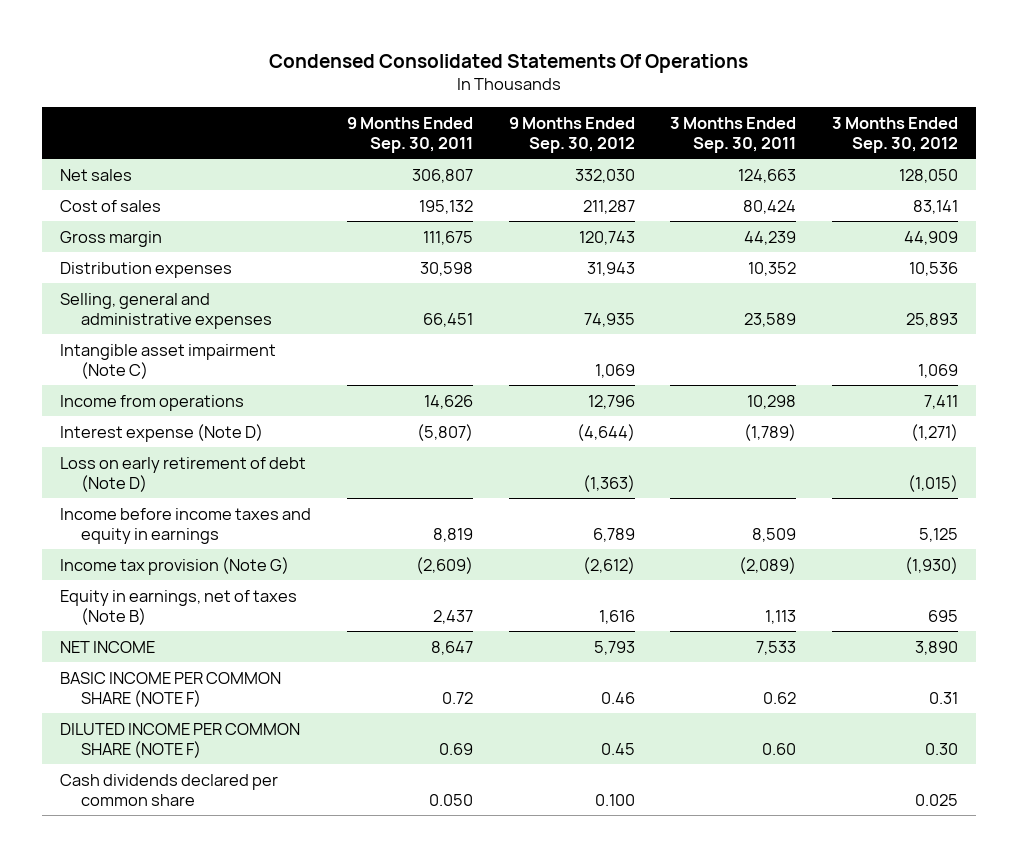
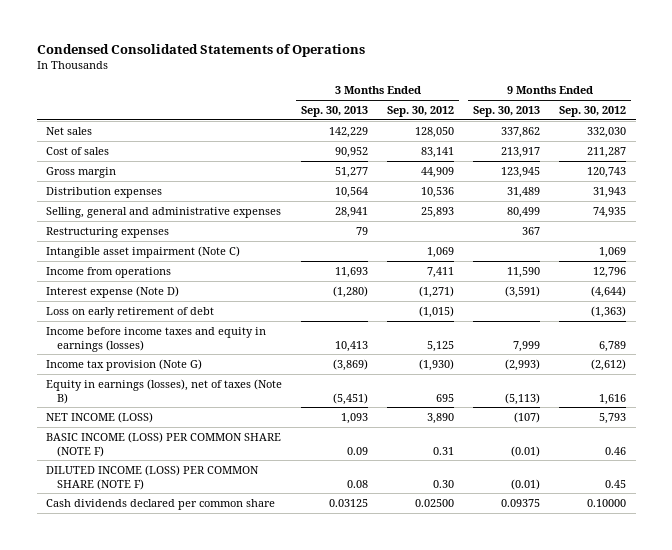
[269,54,749,74] Condensed Consolidated Statements Of Operations -> [36,44,365,58] Condensed Consolidated Statements of Operations
[346,116,473,153] 9 Months Ended Sep. 30, 2011 -> none
[670,116,797,153] 3 Months Ended Sep. 30, 2011 -> none
none -> [301,105,369,117] Sep. 30, 2013
none -> [473,105,541,117] Sep. 30, 2013
none -> [46,226,170,238] Restructuring expenses
[60,456,307,492] Loss on early retirement of debt (Note D) -> [46,306,215,318] Loss on early retirement of debt
[60,507,312,544] Income before income taxes and equity in earnings -> [46,326,267,352] Income before income taxes and equity in earnings (losses)
[60,589,298,625] Equity in earnings, net of taxes (Note B) -> [46,378,283,404] Equity in earnings (losses), net of taxes (Note B)
[60,640,156,653] NET INCOME -> [46,411,154,423] NET INCOME (LOSS)
[60,671,282,707] BASIC INCOME PER COMMON SHARE (NOTE F) -> [46,431,282,457] BASIC INCOME (LOSS) PER COMMON SHARE (NOTE F)
[60,722,301,758] DILUTED INCOME PER COMMON SHARE (NOTE F) -> [46,464,260,490] DILUTED INCOME (LOSS) PER COMMON SHARE (NOTE F)
[594,793,635,806] 0.100 -> [587,498,627,507] 0.10000
[915,793,959,806] 0.025 -> [415,498,455,507] 0.02500

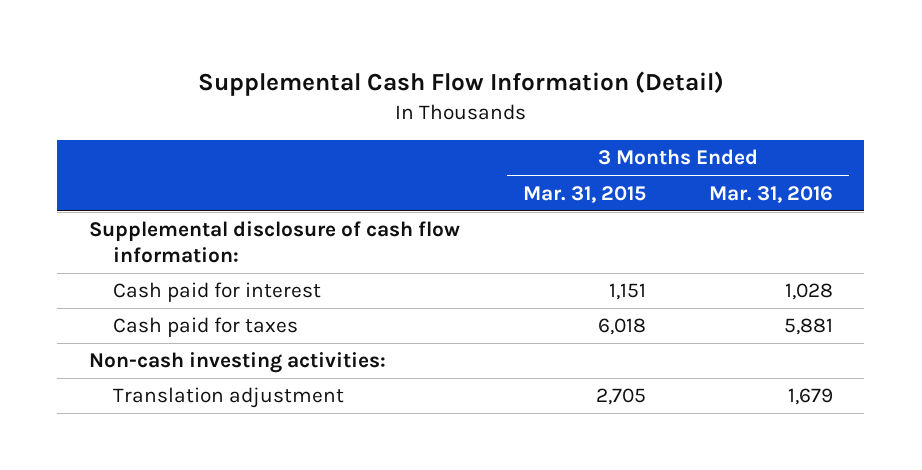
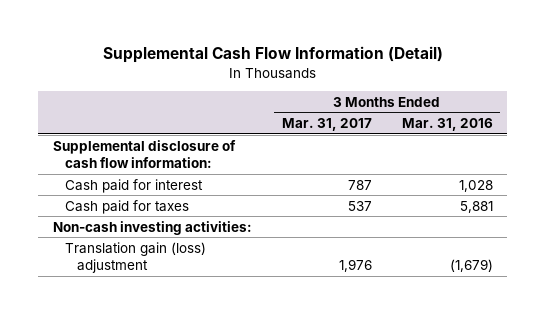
[522,185,646,203] Mar. 31, 2015 -> none
none -> [281,117,372,131] Mar. 31, 2017
[112,387,344,409] Translation adjustment -> [64,241,206,274] Translation gain (loss) adjustment
[787,388,833,406] 1,679 -> [449,259,493,273] (1,679)

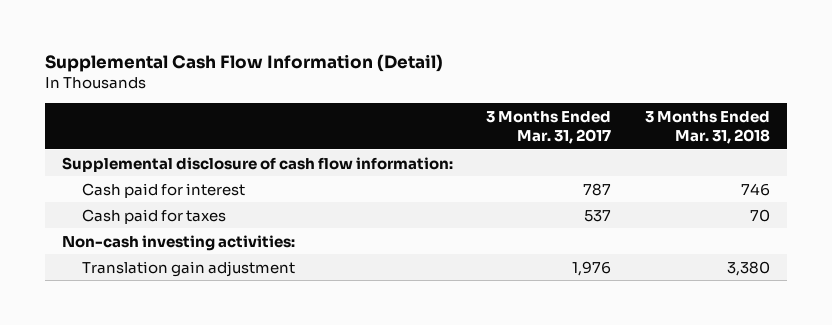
[401,117,493,131] Mar. 31, 2016 -> none
none -> [644,110,770,144] 3 Months Ended Mar. 31, 2018
[64,241,206,274] Translation gain (loss) adjustment -> [81,260,295,277] Translation gain adjustment

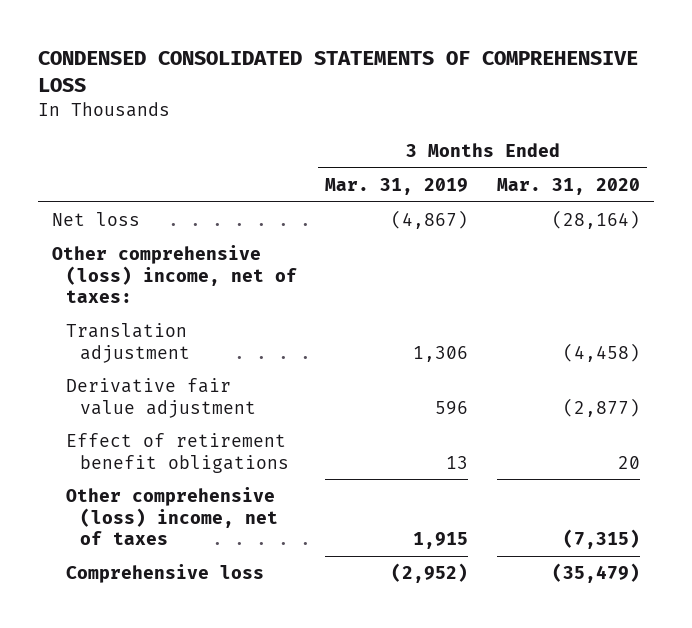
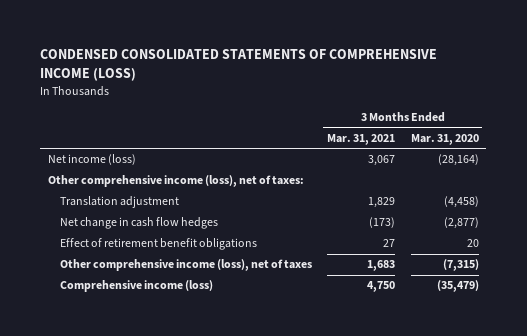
[37,50,638,93] CONDENSED CONSOLIDATED STATEMENTS OF COMPREHENSIVE LOSS -> [40,49,438,82] CONDENSED CONSOLIDATED STATEMENTS OF COMPREHENSIVE INCOME (LOSS)
[325,177,469,195] Mar. 31, 2019 -> none
none -> [327,134,396,146] Mar. 31, 2021
[51,212,140,227] Net loss -> [48,154,137,166] Net income (loss)
[51,245,297,303] Other comprehensive (loss) income, net of taxes: -> [48,175,305,188] Other comprehensive income (loss), net of taxes:
[65,378,256,418] Derivative fair value adjustment -> [59,217,218,230] Net change in cash flow hedges
[65,487,278,545] Other comprehensive (loss) income, net of taxes -> [59,259,312,272] Other comprehensive income (loss), net of taxes
[65,564,264,584] Comprehensive loss -> [59,280,213,293] Comprehensive income (loss)

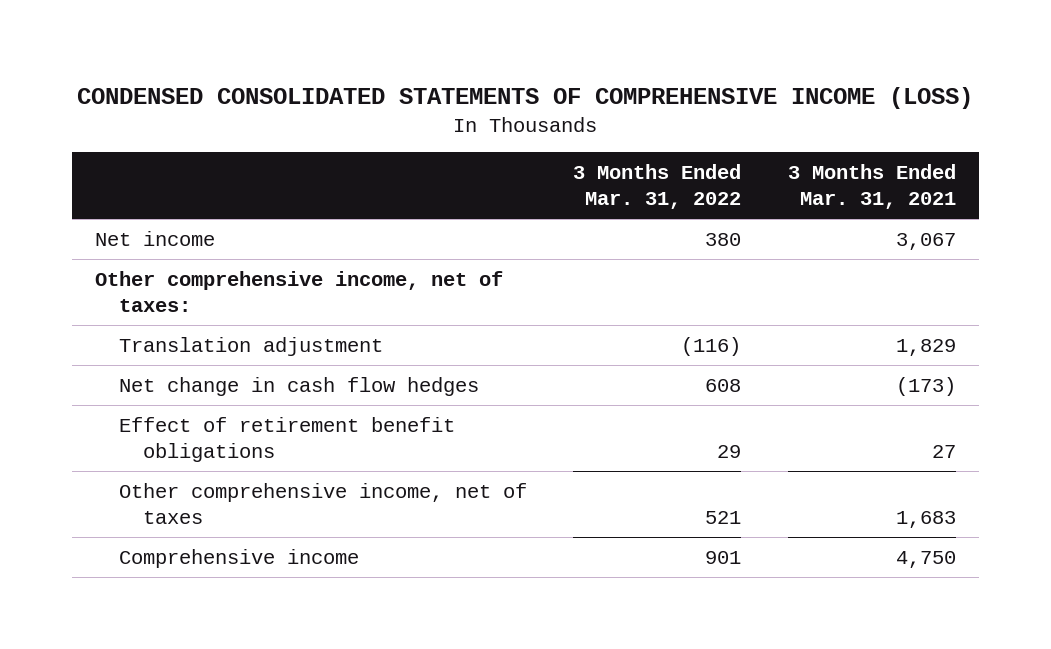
[410,134,479,146] Mar. 31, 2020 -> none
none -> [573,164,742,210] 3 Months Ended Mar. 31, 2022
[48,154,137,166] Net income (loss) -> [94,230,215,246] Net income
[48,175,305,188] Other comprehensive income (loss), net of taxes: -> [94,270,503,312] Other comprehensive income, net of taxes:
[59,259,312,272] Other comprehensive income (loss), net of taxes -> [118,482,527,524] Other comprehensive income, net of taxes
[59,280,213,293] Comprehensive income (loss) -> [118,548,359,568] Comprehensive income

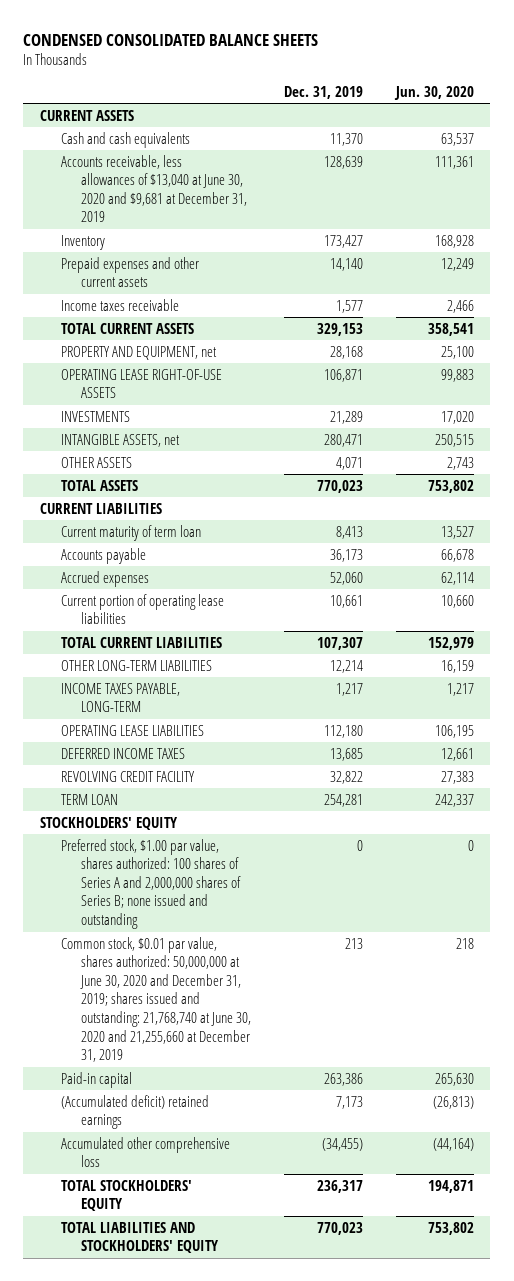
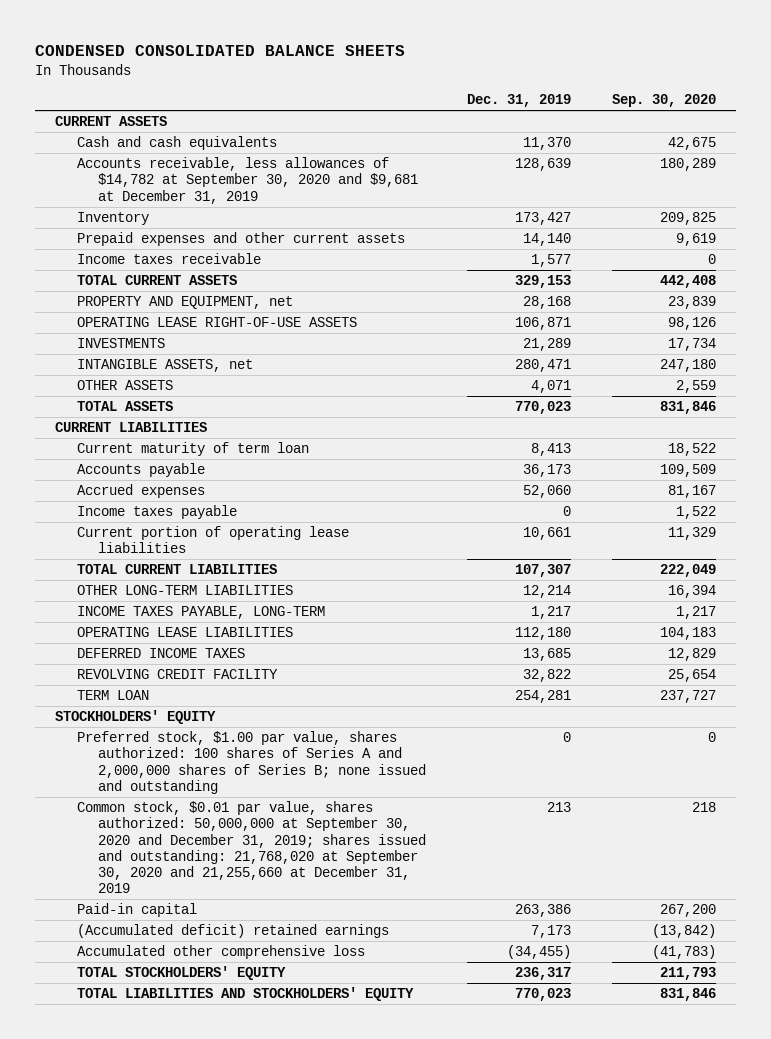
[393,85,474,100] Jun. 30, 2020 -> none
none -> [611,94,716,108] Sep. 30, 2020
[60,154,248,223] Accounts receivable, less allowances of $13,040 at June 30, 2020 and $9,681 at December 31, 2019 -> [76,157,419,204] Accounts receivable, less allowances of $14,782 at September 30, 2020 and $9,681 at December 31, 2019
none -> [76,505,237,520] Income taxes payable
[60,936,252,1063] Common stock, $0.01 par value, shares authorized: 50,000,000 at June 30, 2020 and December 31, 2019; shares issued and outstanding: 21,768,740 at June 30, 2020 and 21,255,660 at December 31, 2019 -> [76,801,427,894] Common stock, $0.01 par value, shares authorized: 50,000,000 at September 30, 2020 and December 31, 2019; shares issued and outstanding: 21,768,020 at September 30, 2020 and 21,255,660 at December 31, 2019

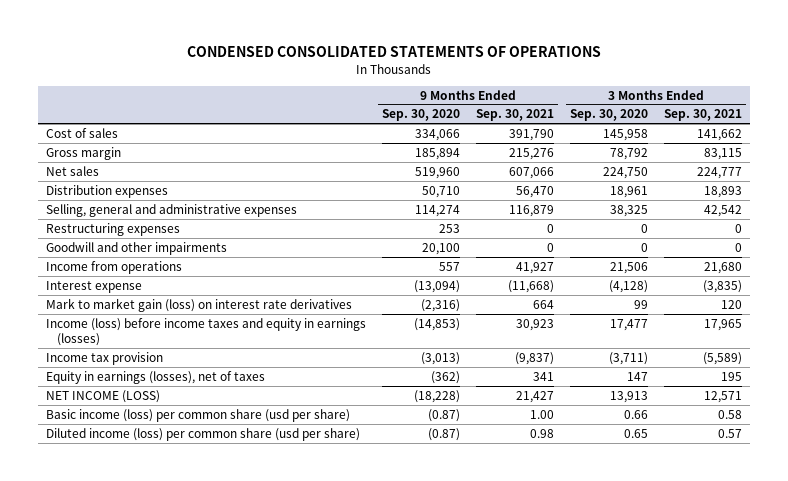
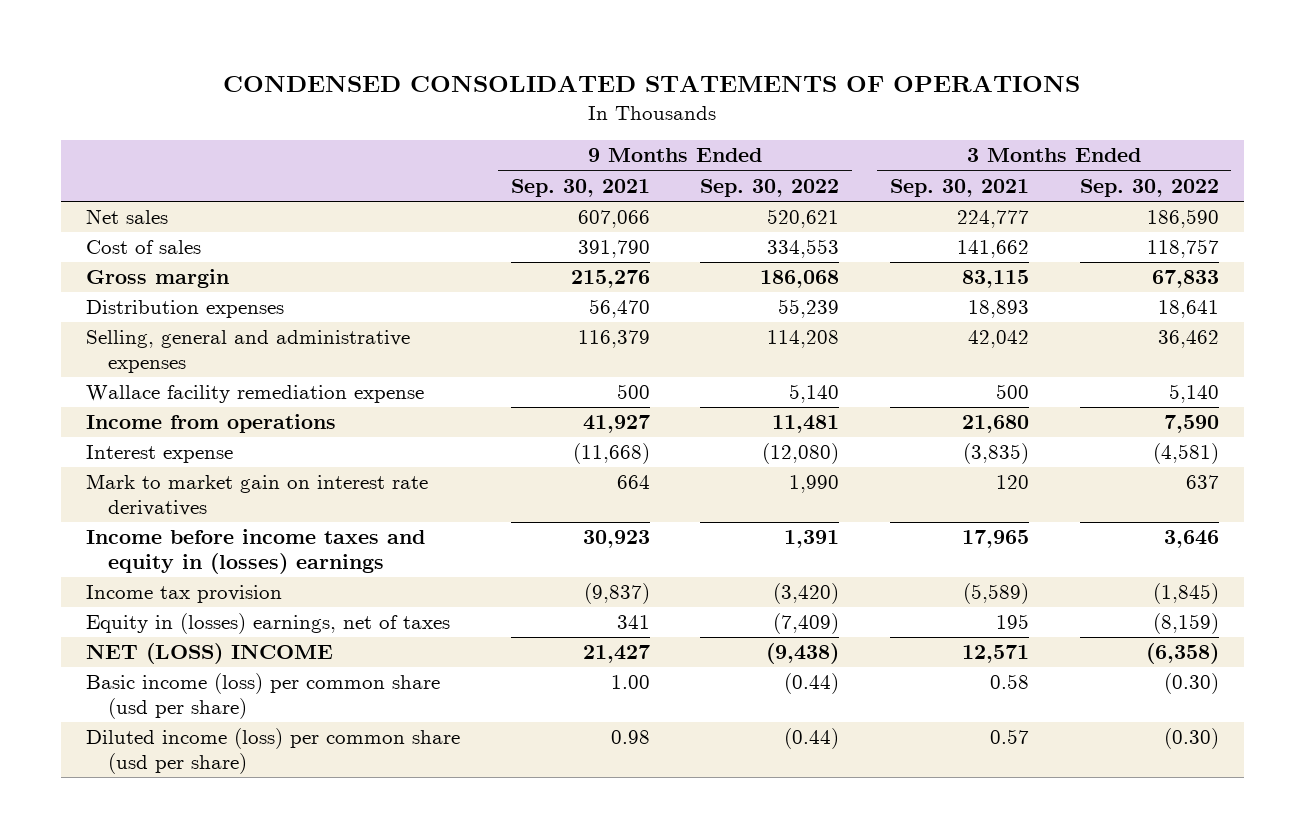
[382,109,461,122] Sep. 30, 2020 -> none
[570,109,649,122] Sep. 30, 2020 -> none
none -> [700,178,840,197] Sep. 30, 2022
none -> [1079,178,1219,197] Sep. 30, 2022
[46,165,100,176] Net sales -> [86,209,169,225] Net sales
[46,222,181,236] Restructuring expenses -> none
[46,241,228,255] Goodwill and other impairments -> none
[509,204,555,217] 116,879 -> [577,330,650,349] 116,379
[703,204,742,217] 42,542 -> [967,330,1029,349] 42,042
none -> [86,385,425,404] Wallace facility remediation expense
[46,297,353,312] Mark to market gain (loss) on interest rate derivatives -> [86,474,429,517] Mark to market gain on interest rate derivatives
[46,317,367,346] Income (loss) before income taxes and equity in earnings (losses) -> [86,529,426,575] Income before income taxes and equity in (losses) earnings
[46,370,266,384] Equity in earnings (losses), net of taxes -> [86,613,451,635] Equity in (losses) earnings, net of taxes
[46,389,161,403] NET INCOME (LOSS) -> [86,643,334,665] NET (LOSS) INCOME

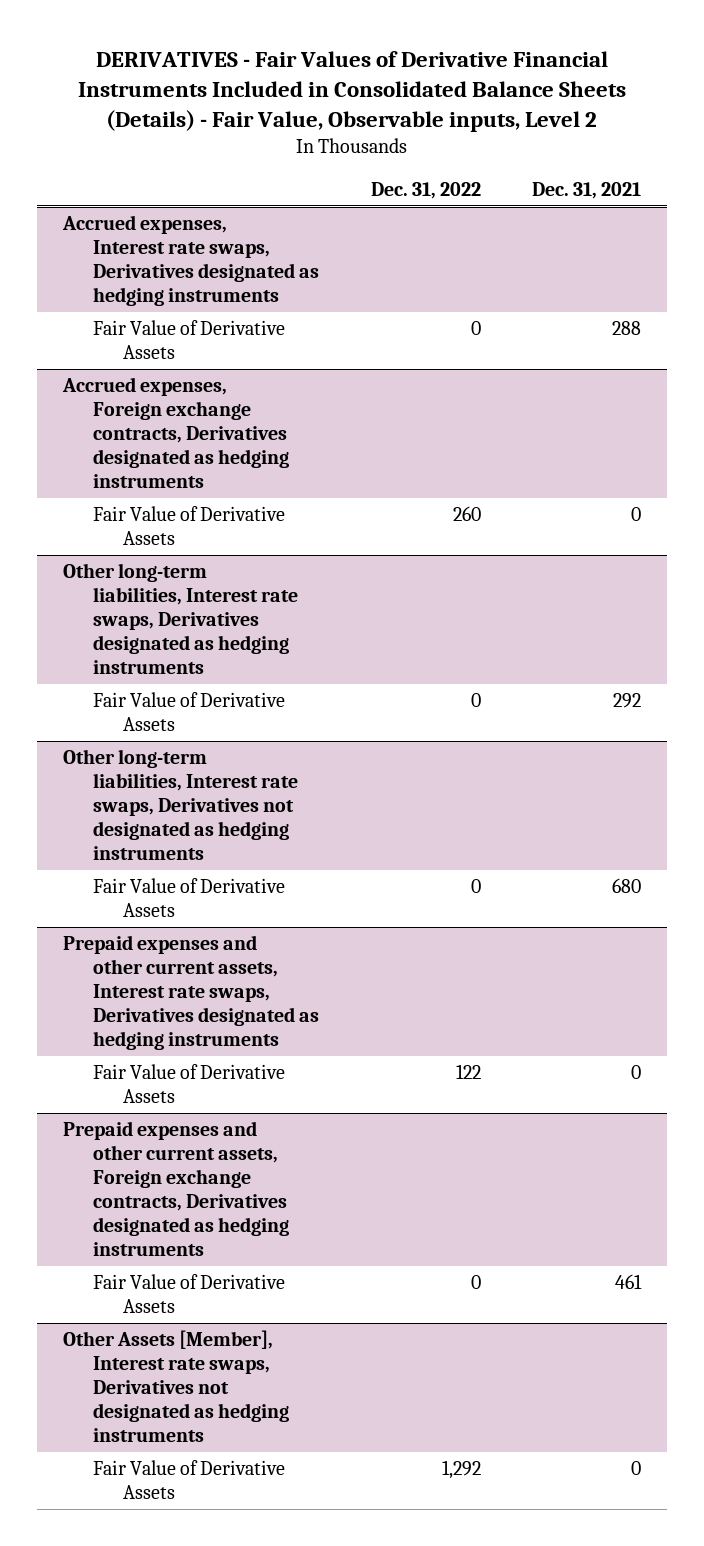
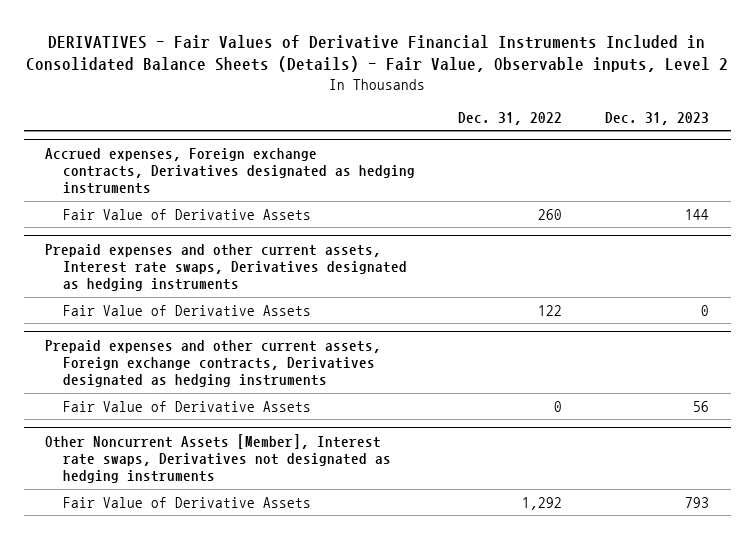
[532,181,642,199] Dec. 31, 2021 -> none
none -> [605,111,710,125] Dec. 31, 2023
[61,215,319,307] Accrued expenses, Interest rate swaps, Derivatives designated as hedging instruments -> none
[92,320,285,360] Fair Value of Derivative Assets -> none
[62,563,298,675] Other long-term liabilities, Interest rate swaps, Derivatives designated as hedging instruments -> none
[92,692,285,732] Fair Value of Derivative Assets -> none
[62,749,298,861] Other long-term liabilities, Interest rate swaps, Derivatives not designated as hedging instruments -> none
[92,878,285,918] Fair Value of Derivative Assets -> none
[62,1330,289,1443] Other Assets [Member], Interest rate swaps, Derivatives not designated as hedging instruments -> [45,433,392,484] Other Noncurrent Assets [Member], Interest rate swaps, Derivatives not designated as hedging instruments

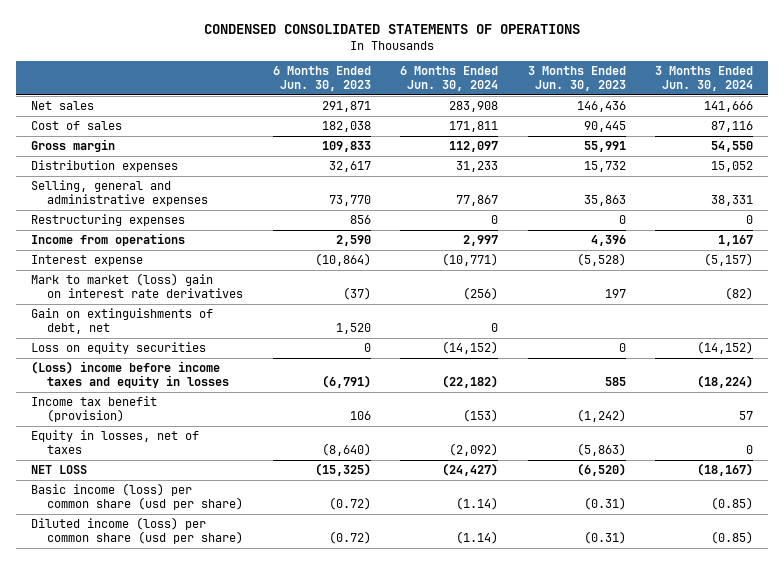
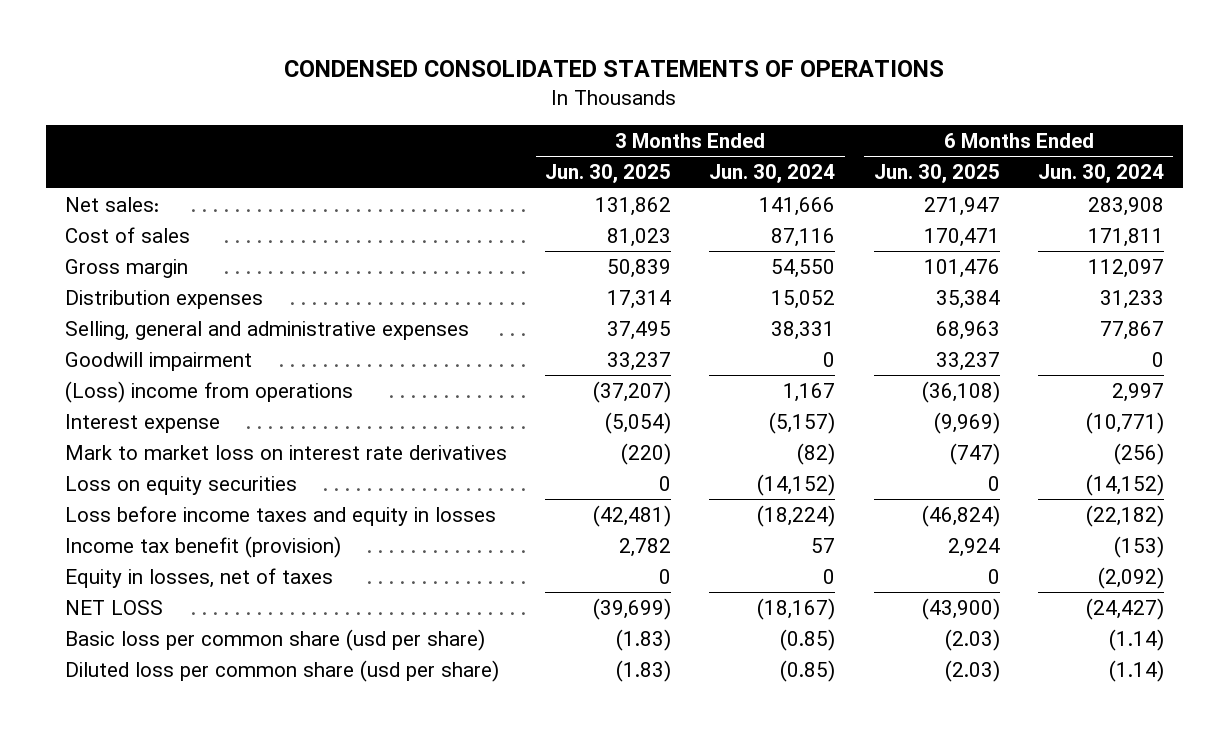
[272,66,371,92] 6 Months Ended Jun. 30, 2023 -> none
[527,66,626,92] 3 Months Ended Jun. 30, 2023 -> none
none -> [545,164,672,184] Jun. 30, 2025
none -> [873,164,1000,184] Jun. 30, 2025
[30,101,94,111] Net sales -> [64,196,159,212] Net sales:
[30,214,185,227] Restructuring expenses -> none
none -> [64,351,252,371] Goodwill impairment
[30,233,185,247] Income from operations -> [64,380,353,403] (Loss) income from operations
[30,308,213,334] Gain on extinguishments of debt, net -> none
[30,273,244,298] Mark to market (loss) gain on interest rate derivatives -> [64,444,507,460] Mark to market loss on interest rate derivatives
[30,361,230,388] (Loss) income before income taxes and equity in losses -> [64,505,496,526] Loss before income taxes and equity in losses
[30,483,244,510] Basic income (loss) per common share (usd per share) -> [64,628,485,651] Basic loss per common share (usd per share)
[30,517,244,544] Diluted income (loss) per common share (usd per share) -> [64,659,499,682] Diluted loss per common share (usd per share)

